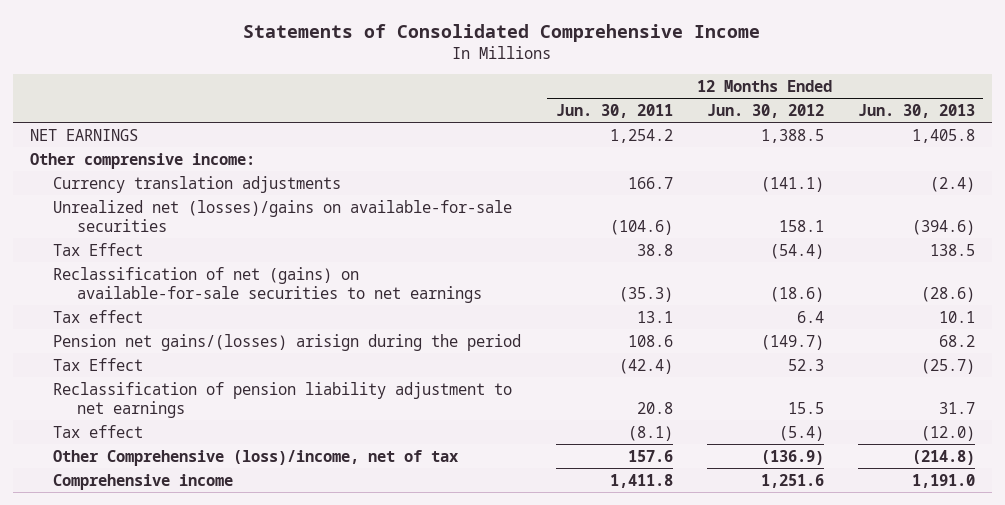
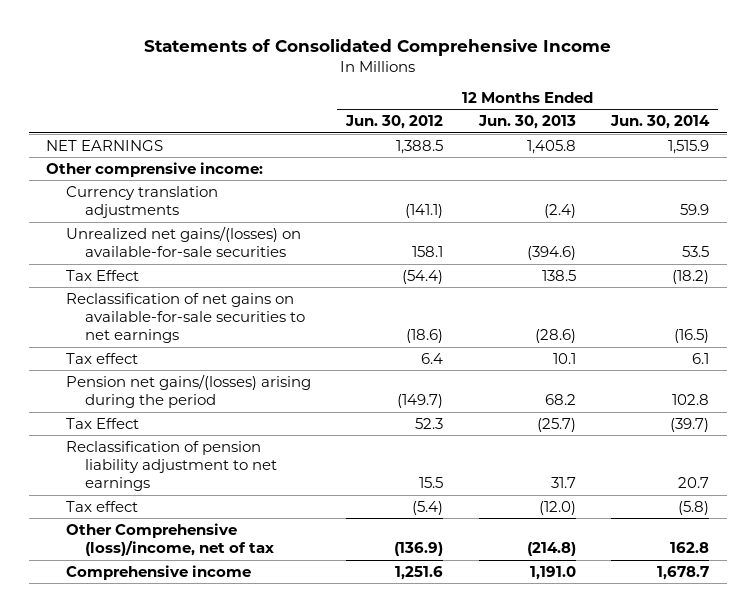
[555,103,673,118] Jun. 30, 2011 -> none
none -> [610,115,711,130] Jun. 30, 2014
[53,199,513,232] Unrealized net (losses)/gains on available-for-sale securities -> [65,225,301,258] Unrealized net gains/(losses) on available-for-sale securities
[53,266,482,303] Reclassification of net (gains) on available-for-sale securities to net earnings -> [65,292,306,344] Reclassification of net gains on available-for-sale securities to net earnings
[53,333,522,351] Pension net gains/(losses) arisign during the period -> [65,373,311,409] Pension net gains/(losses) arising during the period

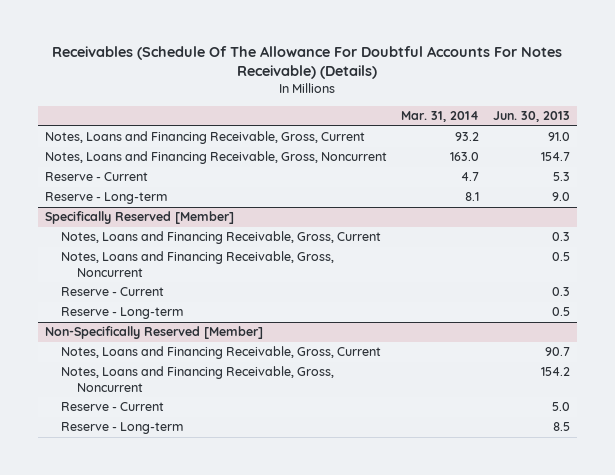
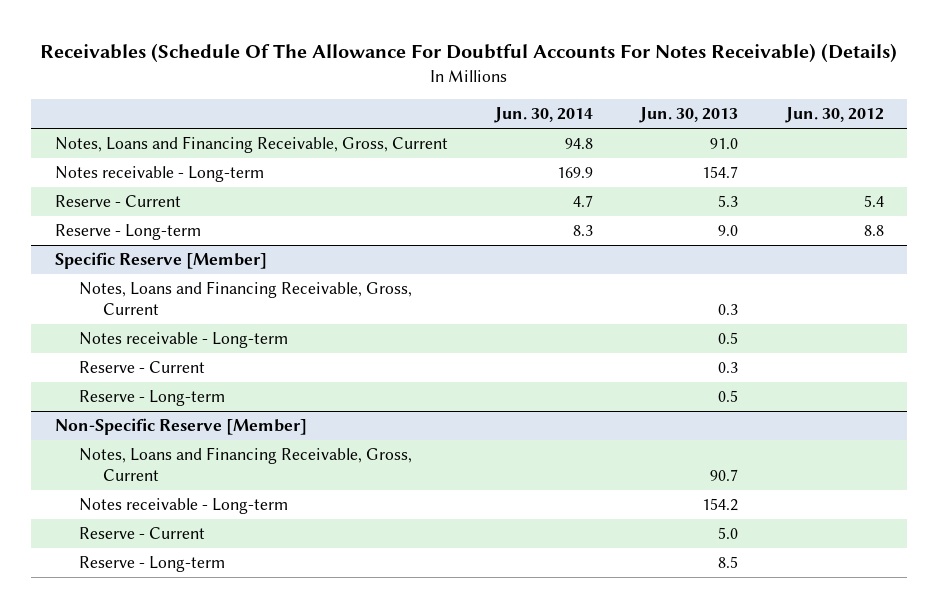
[400,110,479,122] Mar. 31, 2014 -> none
none -> [494,107,594,124] Jun. 30, 2014
none -> [784,107,884,124] Jun. 30, 2012
[44,151,387,165] Notes, Loans and Financing Receivable, Gross, Noncurrent -> [54,166,264,183] Notes receivable - Long-term
[44,211,234,225] Specifically Reserved [Member] -> none
none -> [54,252,267,270] Specific Reserve [Member]
[61,251,335,277] Notes, Loans and Financing Receivable, Gross, Noncurrent -> [78,332,288,349] Notes receivable - Long-term
[44,326,263,340] Non-Specifically Reserved [Member] -> none
none -> [54,418,307,436] Non-Specific Reserve [Member]
[61,366,335,392] Notes, Loans and Financing Receivable, Gross, Noncurrent -> [78,498,288,515] Notes receivable - Long-term

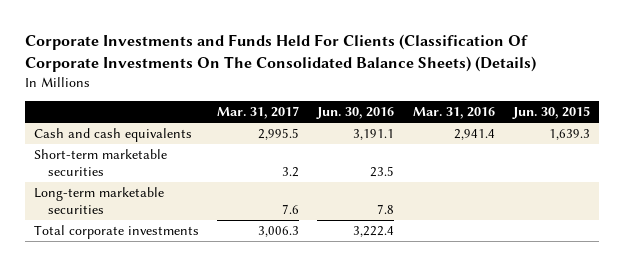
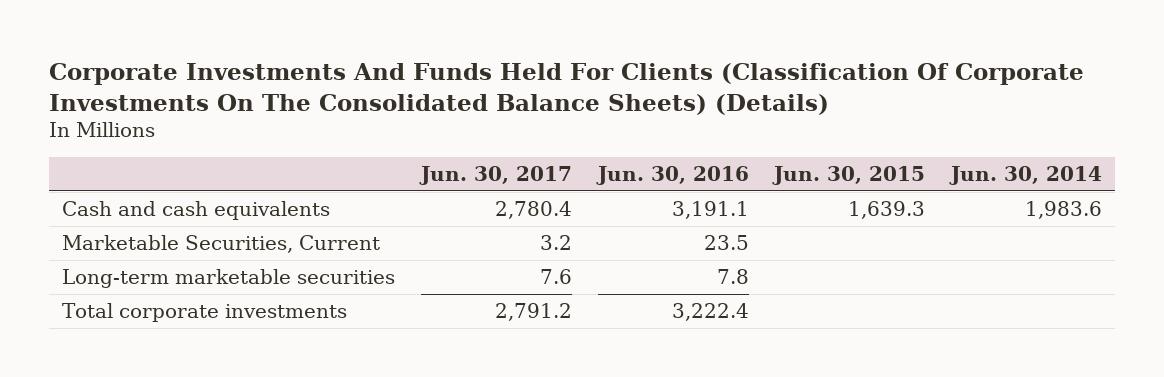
[24,34,536,72] Corporate Investments and Funds Held For Clients (Classification Of Corporate Investments On The Consolidated Balance Sheets) (Details) -> [49,62,1085,115] Corporate Investments And Funds Held For Clients (Classification Of Corporate Investments On The Consolidated Balance Sheets) (Details)
[217,105,300,119] Mar. 31, 2017 -> none
[412,106,495,119] Mar. 31, 2016 -> none
none -> [418,166,572,186] Jun. 30, 2017
none -> [949,166,1103,186] Jun. 30, 2014
[33,149,167,177] Short-term marketable securities -> [61,234,380,253] Marketable Securities, Current

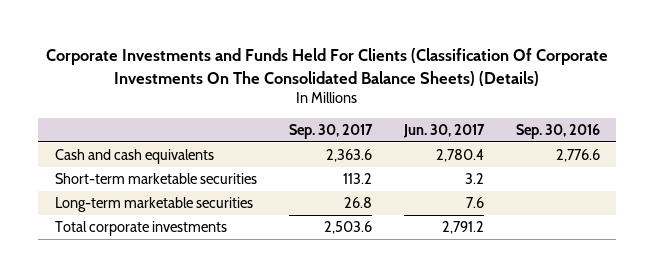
[49,62,1085,115] Corporate Investments And Funds Held For Clients (Classification Of Corporate Investments On The Consolidated Balance Sheets) (Details) -> [46,48,609,86] Corporate Investments and Funds Held For Clients (Classification Of Corporate Investments On The Consolidated Balance Sheets) (Details)
[595,166,749,186] Jun. 30, 2016 -> none
[772,166,926,186] Jun. 30, 2015 -> none
[949,166,1103,186] Jun. 30, 2014 -> none
none -> [288,123,373,139] Sep. 30, 2017
none -> [515,123,600,139] Sep. 30, 2016
[61,234,380,253] Marketable Securities, Current -> [54,173,257,185] Short-term marketable securities

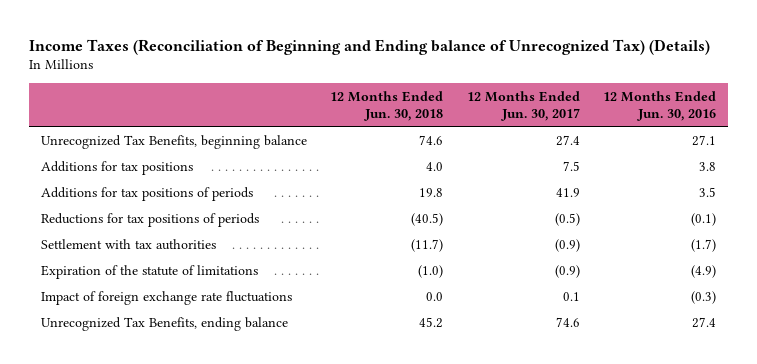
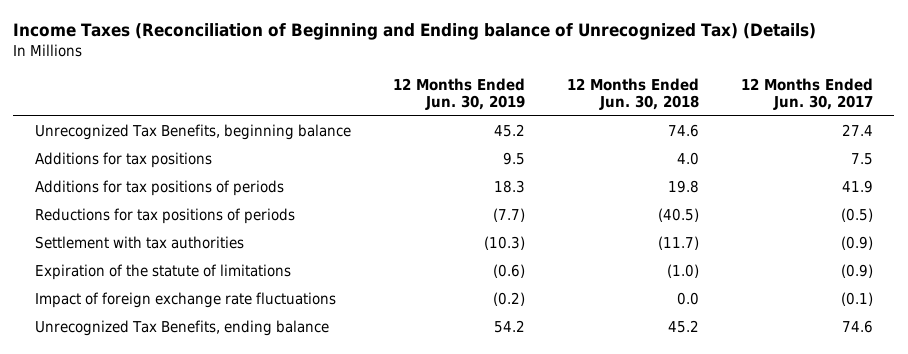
[603,90,717,121] 12 Months Ended Jun. 30, 2016 -> none
none -> [392,77,525,111] 12 Months Ended Jun. 30, 2019
[562,291,580,301] 0.1 -> [841,292,874,307] (0.1)

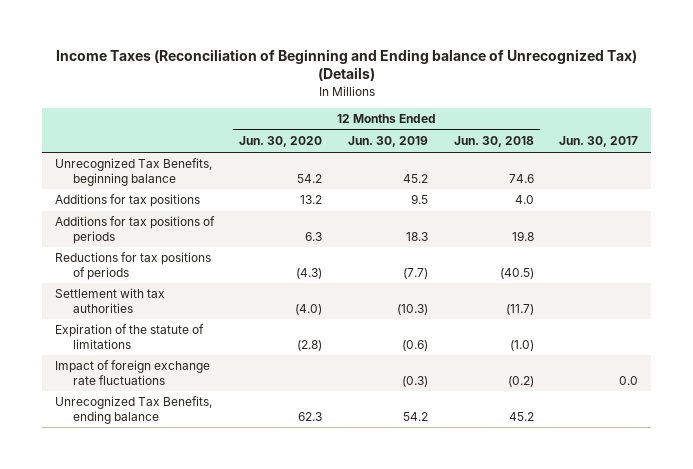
[741,77,874,111] 12 Months Ended Jun. 30, 2017 -> none
none -> [239,136,323,148] Jun. 30, 2020
none -> [559,136,639,148] Jun. 30, 2017
[492,292,525,307] (0.2) -> [402,375,429,387] (0.3)
[676,292,699,306] 0.0 -> [507,375,534,387] (0.2)

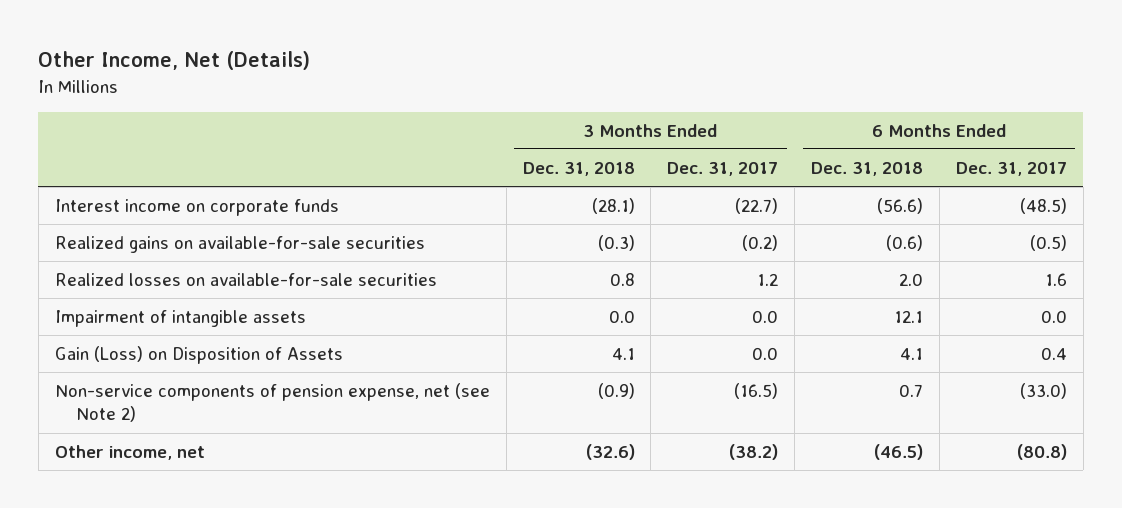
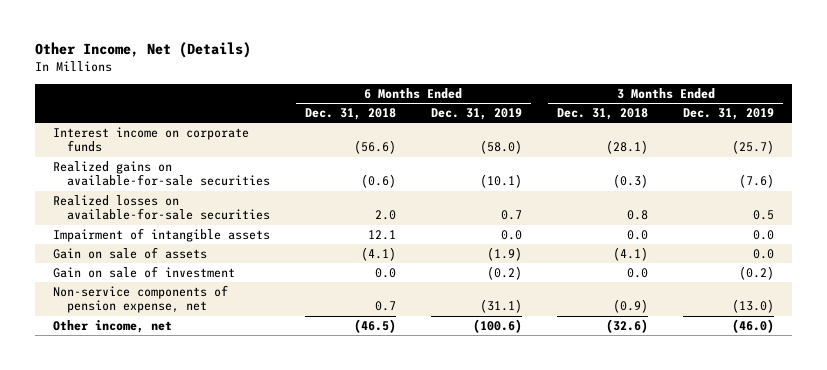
[667,161,779,176] Dec. 31, 2017 -> none
[955,161,1067,176] Dec. 31, 2017 -> none
none -> [431,108,523,121] Dec. 31, 2019
none -> [683,108,775,121] Dec. 31, 2019
[54,346,343,365] Gain (Loss) on Disposition of Assets -> [52,246,207,259] Gain on sale of assets
[611,348,635,361] 4.1 -> [613,246,649,261] (4.1)
[900,348,924,361] 4.1 -> [360,246,396,261] (4.1)
none -> [52,265,235,278] Gain on sale of investment
[54,383,490,423] Non-service components of pension expense, net (see Note 2) -> [52,284,228,314] Non-service components of pension expense, net

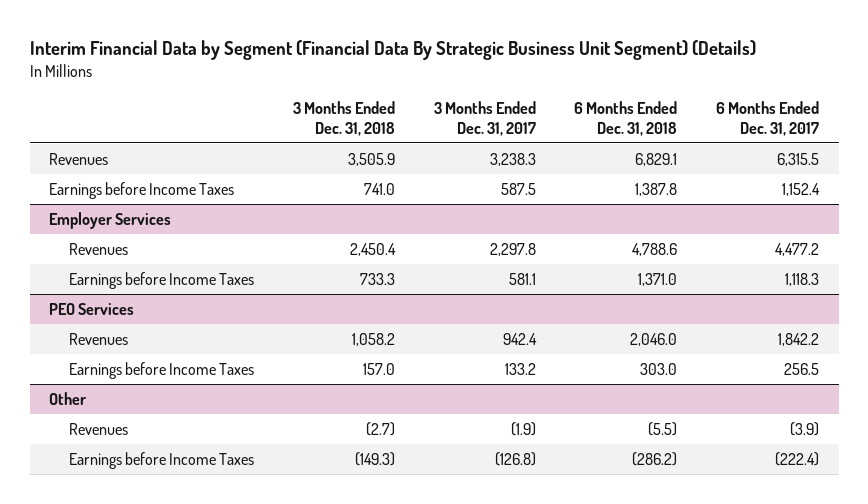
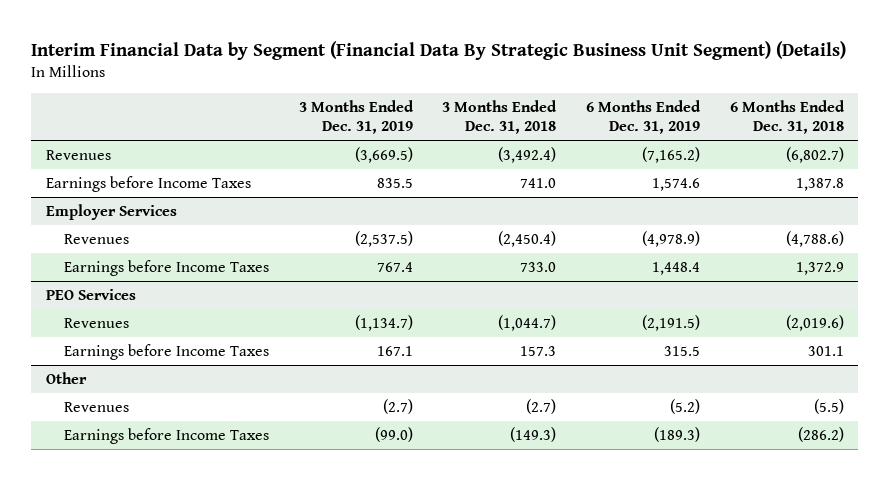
[433,100,536,136] 3 Months Ended Dec. 31, 2017 -> none
[716,100,820,136] 6 Months Ended Dec. 31, 2017 -> none
none -> [298,100,414,135] 3 Months Ended Dec. 31, 2019
none -> [585,100,701,135] 6 Months Ended Dec. 31, 2019
[347,153,395,167] 3,505.9 -> [498,146,557,163] (3,492.4)
[635,153,678,167] 6,829.1 -> [785,146,844,163] (6,802.7)
[349,243,396,257] 2,450.4 -> [498,230,557,247] (2,450.4)
[632,243,678,257] 4,788.6 -> [785,230,844,247] (4,788.6)
[359,273,395,286] 733.3 -> [520,261,557,272] 733.0
[638,273,678,287] 1,371.0 -> [795,261,844,275] 1,372.9
[351,333,395,347] 1,058.2 -> [498,314,557,331] (1,044.7)
[630,333,678,347] 2,046.0 -> [785,314,844,331] (2,019.6)
[362,363,395,376] 157.0 -> [520,345,557,356] 157.3
[640,363,678,376] 303.0 -> [807,345,844,356] 301.1

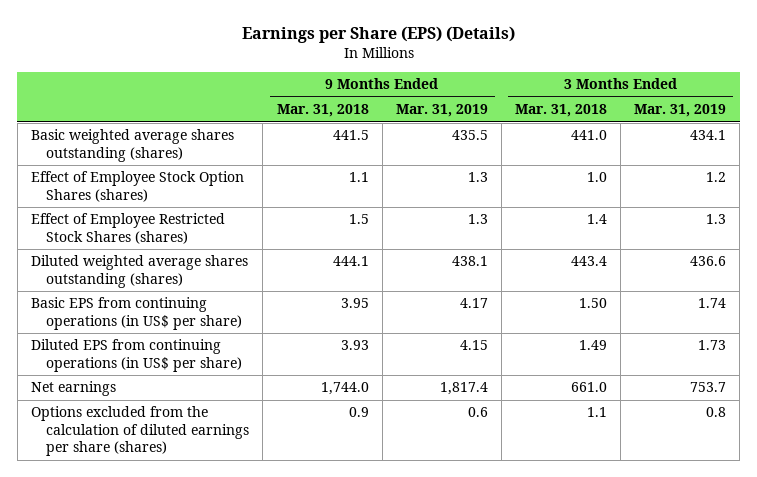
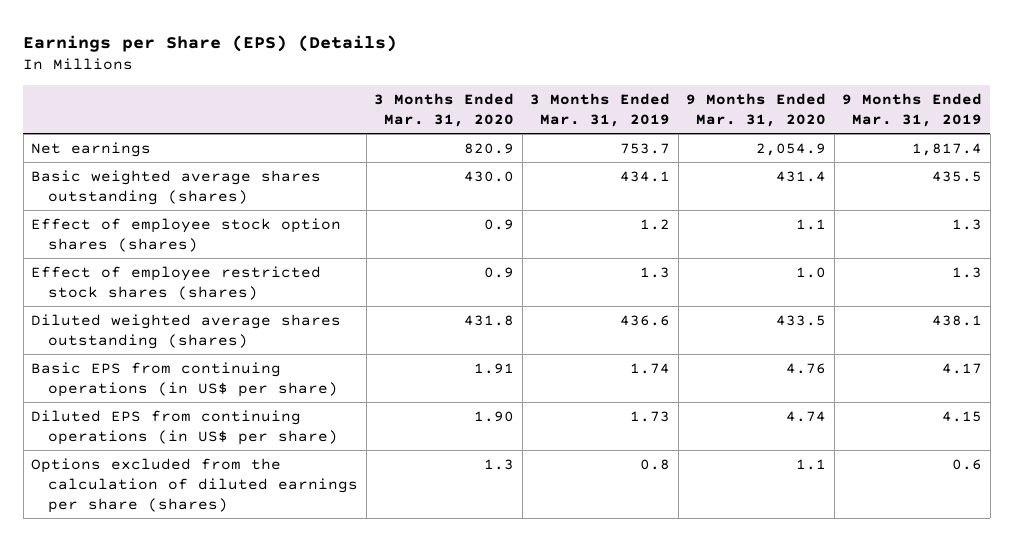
[276,104,369,118] Mar. 31, 2018 -> none
[514,104,607,118] Mar. 31, 2018 -> none
none -> [374,92,515,128] 3 Months Ended Mar. 31, 2020
none -> [686,92,827,128] 9 Months Ended Mar. 31, 2020
[30,381,116,397] Net earnings -> [31,141,152,157] Net earnings
[30,171,244,202] Effect of Employee Stock Option Shares (shares) -> [31,217,342,252] Effect of employee stock option shares (shares)
[30,213,225,244] Effect of Employee Restricted Stock Shares (shares) -> [31,265,322,300] Effect of employee restricted stock shares (shares)

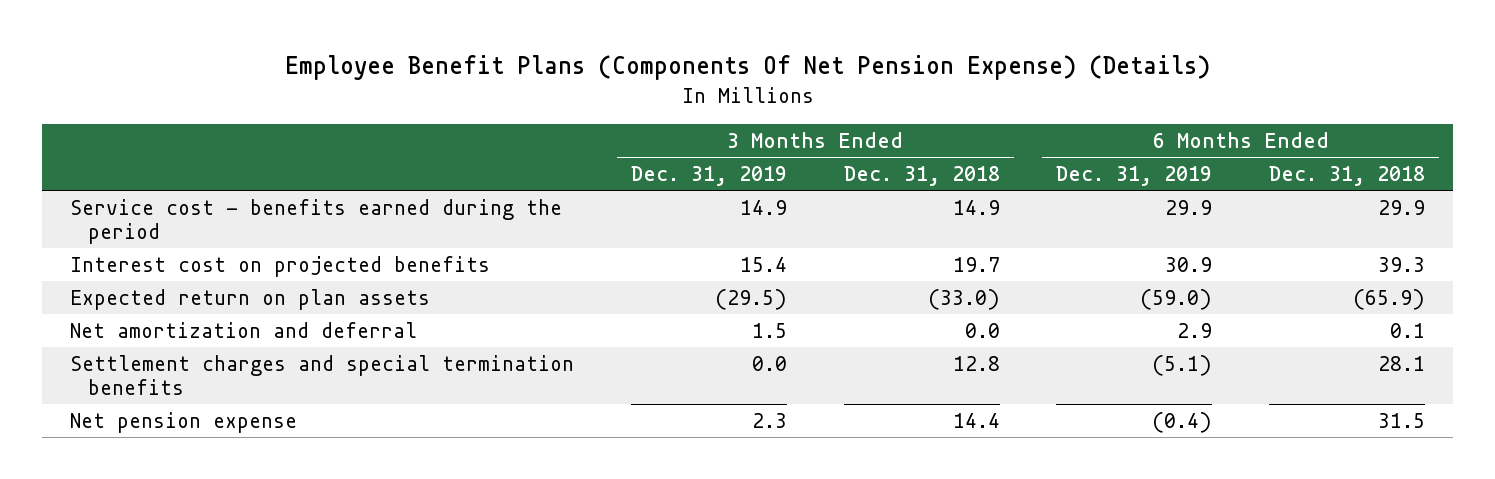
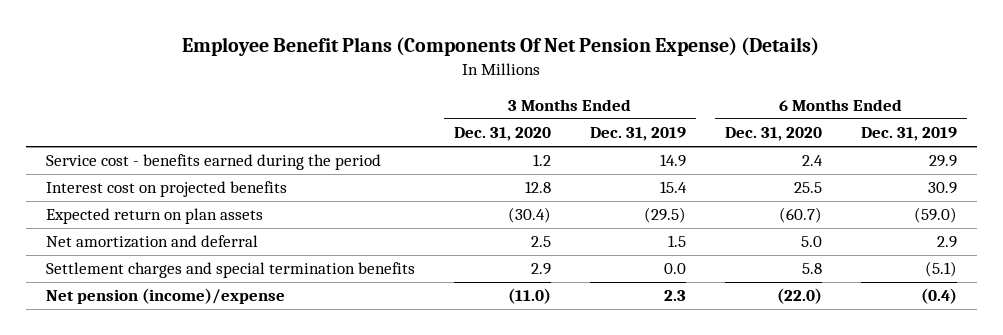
[843,165,1000,186] Dec. 31, 2018 -> none
[1269,165,1426,186] Dec. 31, 2018 -> none
none -> [453,127,551,142] Dec. 31, 2020
none -> [725,127,823,142] Dec. 31, 2020
[70,411,298,433] Net pension expense -> [45,288,285,305] Net pension (income)/expense

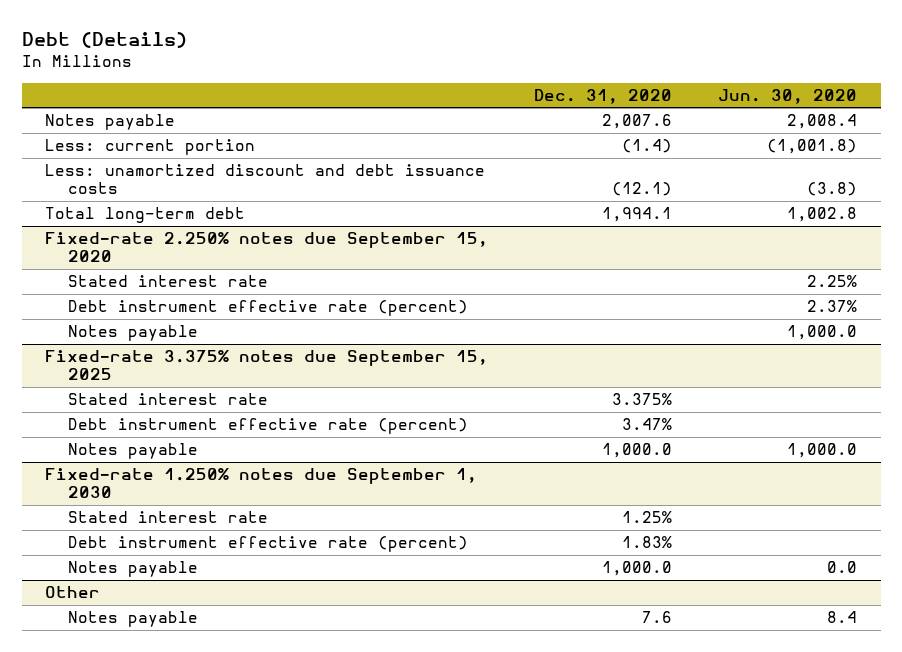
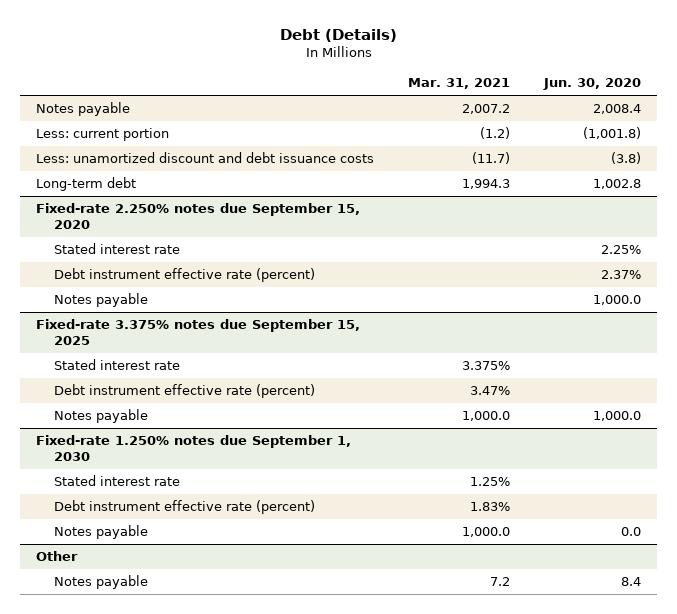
[534,89,673,105] Dec. 31, 2020 -> none
none -> [408,78,511,90] Mar. 31, 2021
[44,207,245,224] Total long-term debt -> [36,177,137,192] Long-term debt

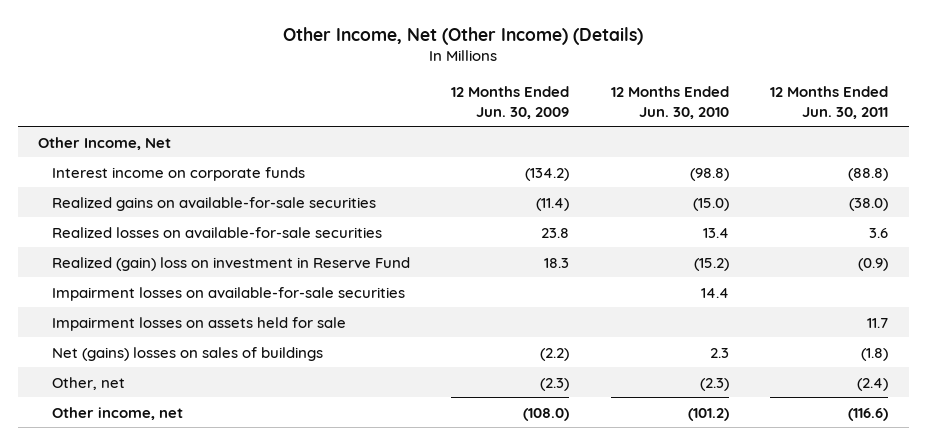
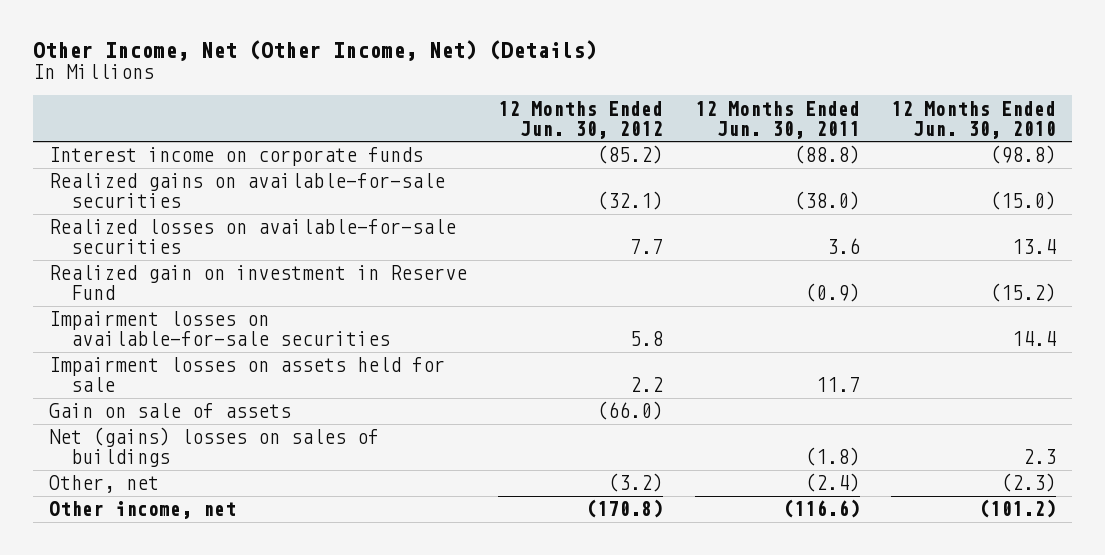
[283,27,644,46] Other Income, Net (Other Income) (Details) -> [33,39,598,61] Other Income, Net (Other Income, Net) (Details)
[451,86,570,119] 12 Months Ended Jun. 30, 2009 -> none
none -> [498,100,664,139] 12 Months Ended Jun. 30, 2012
[38,136,172,150] Other Income, Net -> none
[51,256,410,271] Realized (gain) loss on investment in Reserve Fund -> [49,265,468,301] Realized gain on investment in Reserve Fund
none -> [49,403,292,419] Gain on sale of assets

